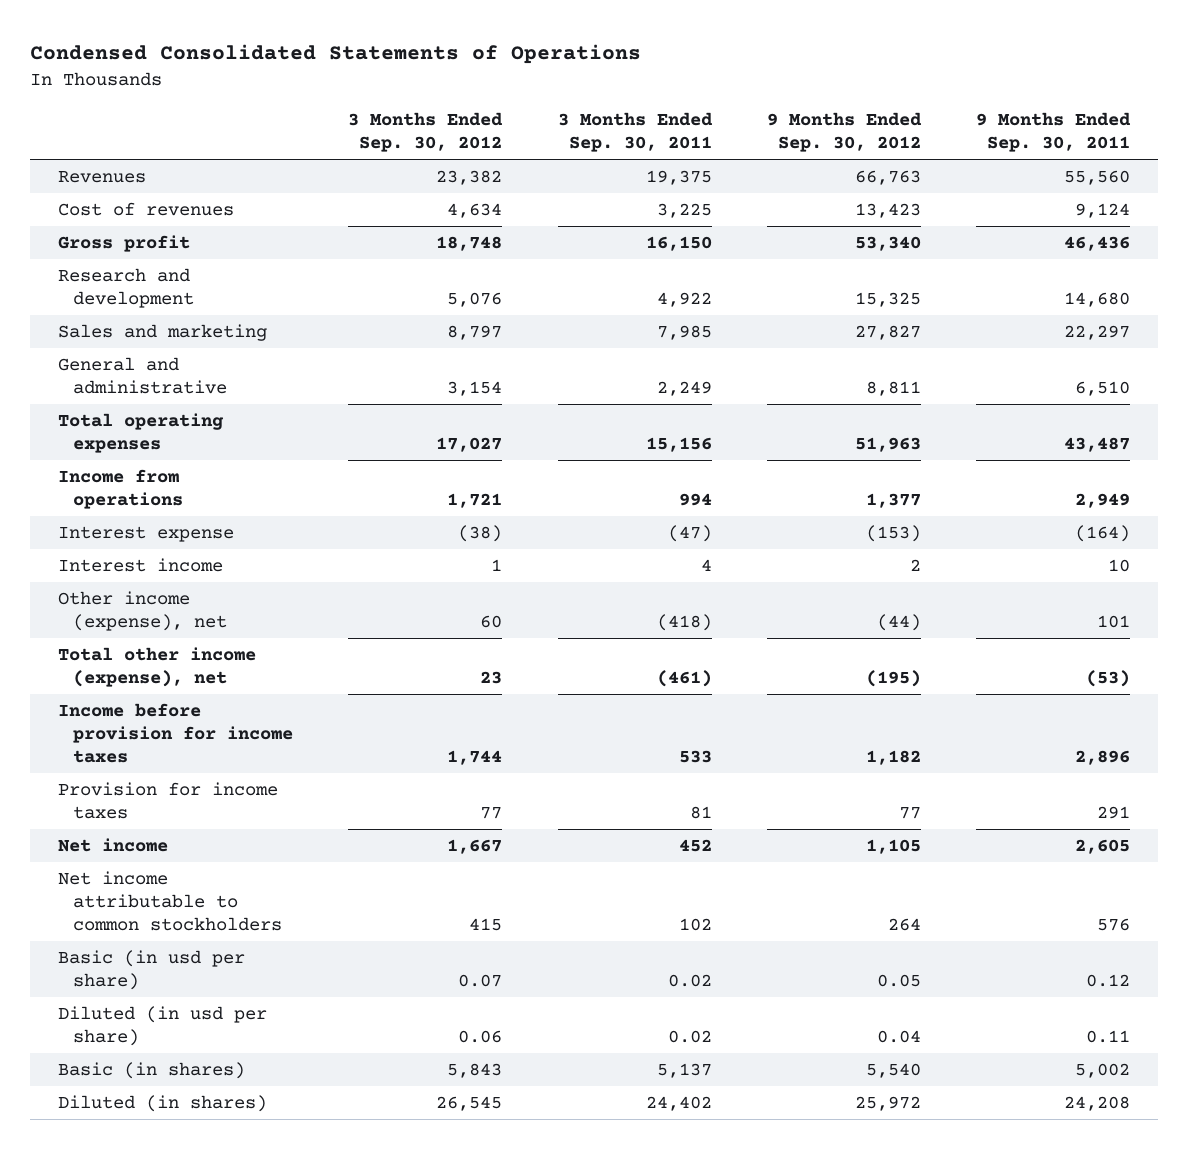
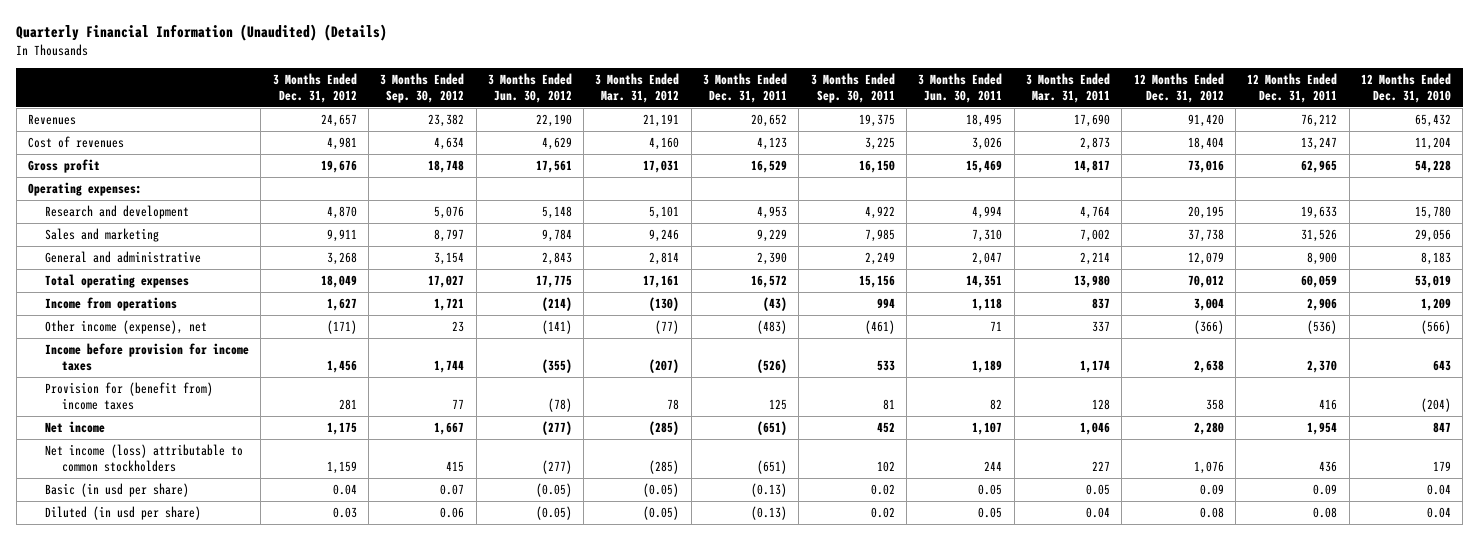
[30,44,642,65] Condensed Consolidated Statements of Operations -> [16,23,388,41] Quarterly Financial Information (Unaudited) (Details)
[767,112,923,153] 9 Months Ended Sep. 30, 2012 -> none
[976,112,1132,153] 9 Months Ended Sep. 30, 2011 -> none
none -> [272,72,357,103] 3 Months Ended Dec. 31, 2012
none -> [487,72,572,103] 3 Months Ended Jun. 30, 2012
none -> [595,72,680,103] 3 Months Ended Mar. 31, 2012
none -> [703,72,788,103] 3 Months Ended Dec. 31, 2011
none -> [918,72,1003,103] 3 Months Ended Jun. 30, 2011
none -> [1025,72,1110,103] 3 Months Ended Mar. 31, 2011
none -> [1133,72,1224,103] 12 Months Ended Dec. 31, 2012
none -> [1247,72,1338,103] 12 Months Ended Dec. 31, 2011
none -> [1360,72,1451,103] 12 Months Ended Dec. 31, 2010
none -> [28,182,143,197] Operating expenses:
[57,525,234,542] Interest expense -> none
[57,557,223,572] Interest income -> none
[57,646,256,687] Total other income (expense), net -> none
[480,614,503,628] 60 -> [452,321,465,333] 23
[656,613,712,631] (418) -> [864,320,895,335] (461)
[57,781,278,819] Provision for income taxes -> [44,382,213,411] Provision for (benefit from) income taxes
[57,870,282,931] Net income attributable to common stockholders -> [44,444,243,473] Net income (loss) attributable to common stockholders
[57,1061,245,1079] Basic (in shares) -> none
[57,1094,267,1112] Diluted (in shares) -> none

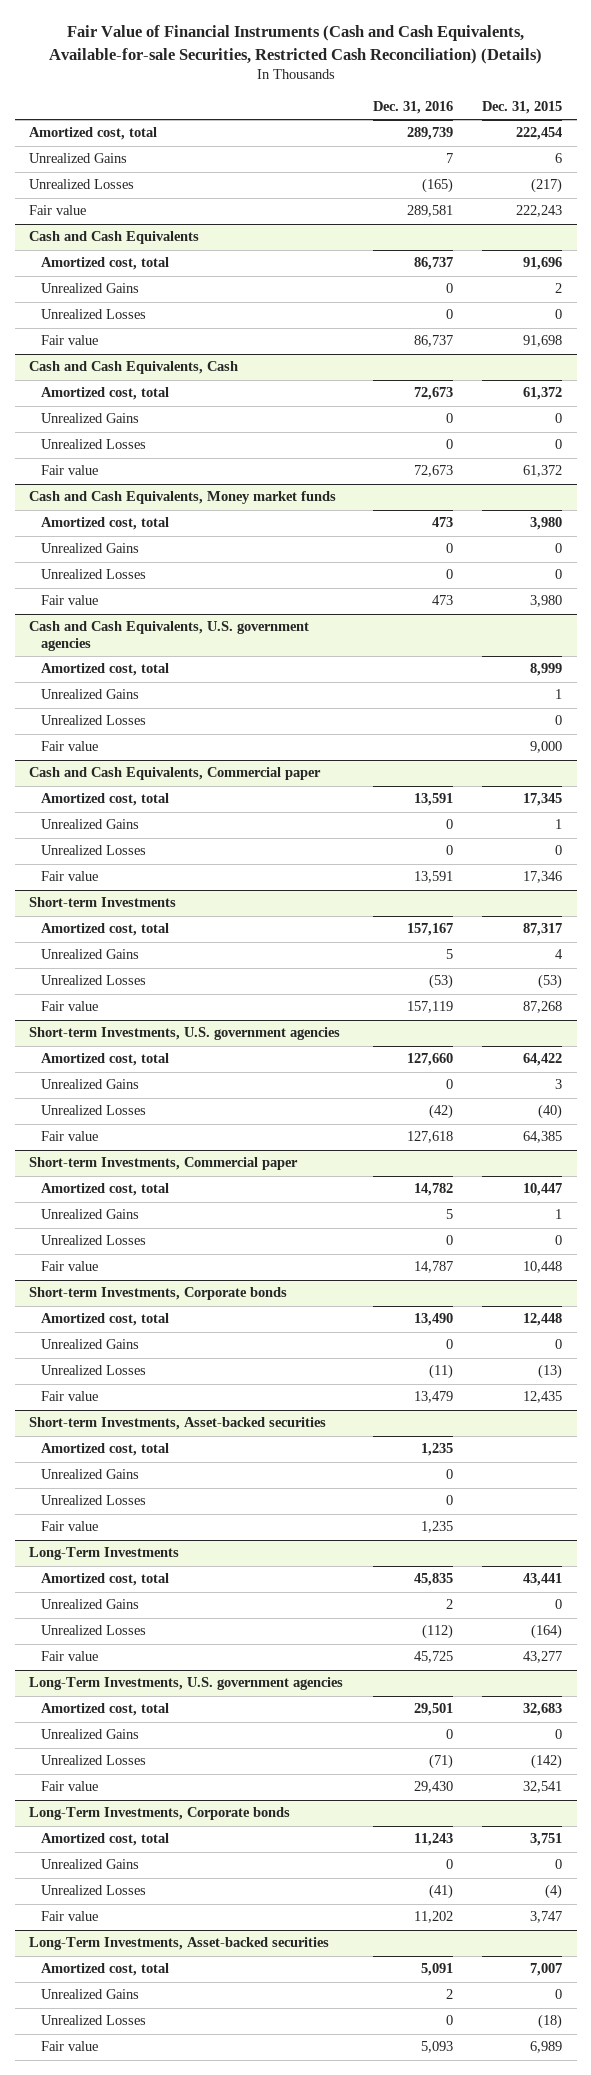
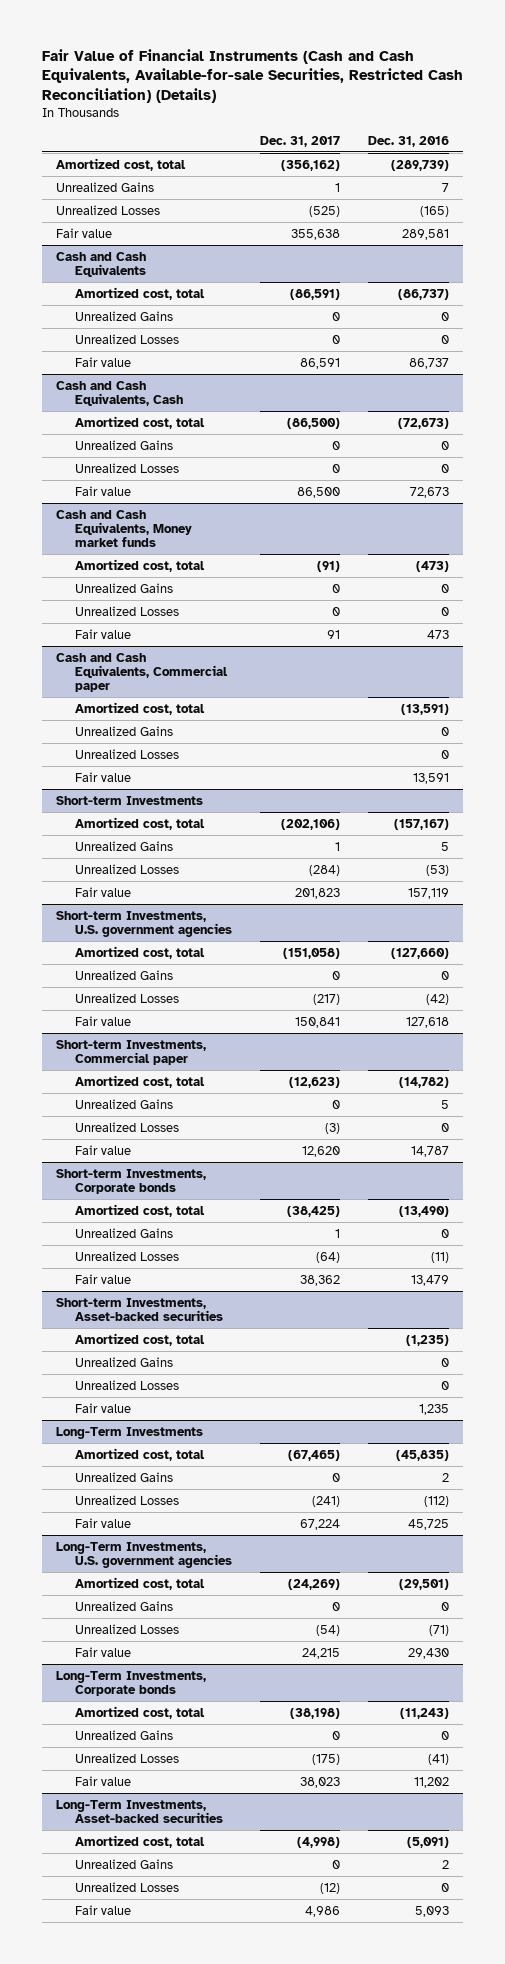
[482,101,563,115] Dec. 31, 2015 -> none
none -> [260,135,341,147] Dec. 31, 2017
[406,127,453,141] 289,739 -> [391,159,450,171] (289,739)
[413,257,453,271] 86,737 -> [398,288,450,300] (86,737)
[413,387,453,401] 72,673 -> [398,417,450,429] (72,673)
[431,517,453,528] 473 -> [416,560,450,572] (473)
[29,621,310,652] Cash and Cash Equivalents, U.S. government agencies -> none
[41,663,170,677] Amortized cost, total -> none
[41,689,140,700] Unrealized Gains -> none
[41,715,147,726] Unrealized Losses -> none
[41,741,99,752] Fair value -> none
[413,793,453,807] 13,591 -> [401,703,450,715] (13,591)
[406,923,453,937] 157,167 -> [394,818,450,830] (157,167)
[406,1053,453,1067] 127,660 -> [391,947,450,959] (127,660)
[413,1183,453,1197] 14,782 -> [399,1076,450,1088] (14,782)
[413,1313,453,1327] 13,490 -> [399,1205,450,1217] (13,490)
[420,1443,453,1457] 1,235 -> [406,1334,450,1346] (1,235)
[413,1573,453,1587] 45,835 -> [396,1449,450,1461] (45,835)
[413,1703,453,1717] 29,501 -> [399,1578,450,1590] (29,501)
[413,1833,453,1847] 11,243 -> [400,1707,450,1719] (11,243)
[420,1963,453,1977] 5,091 -> [407,1836,450,1848] (5,091)

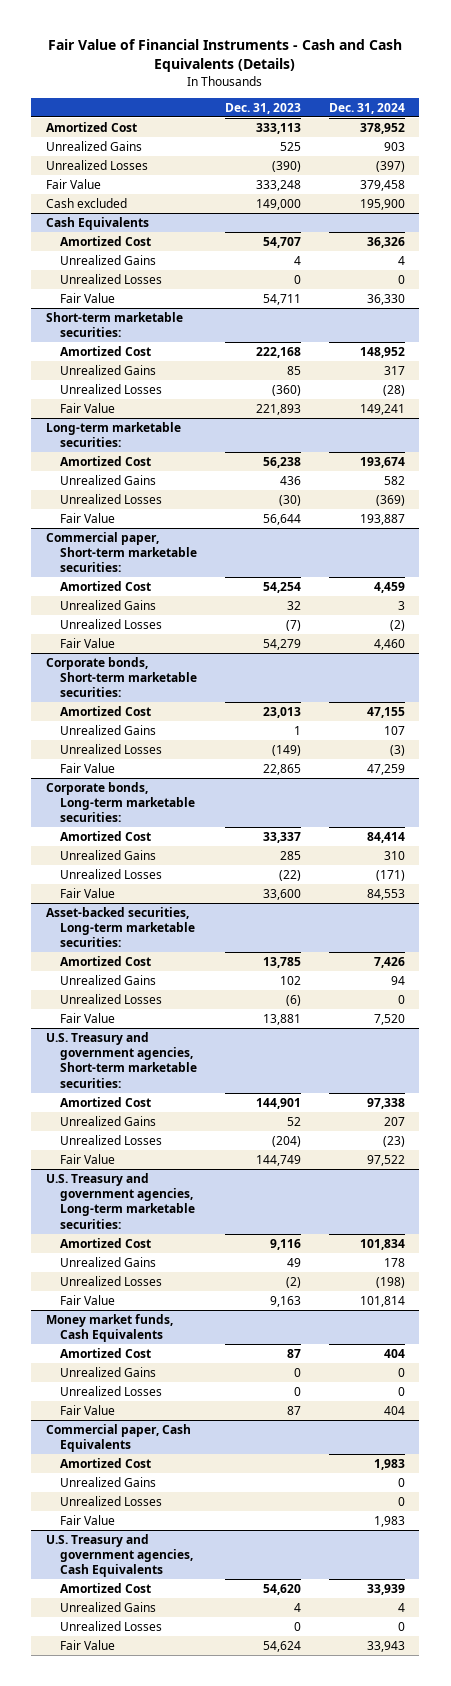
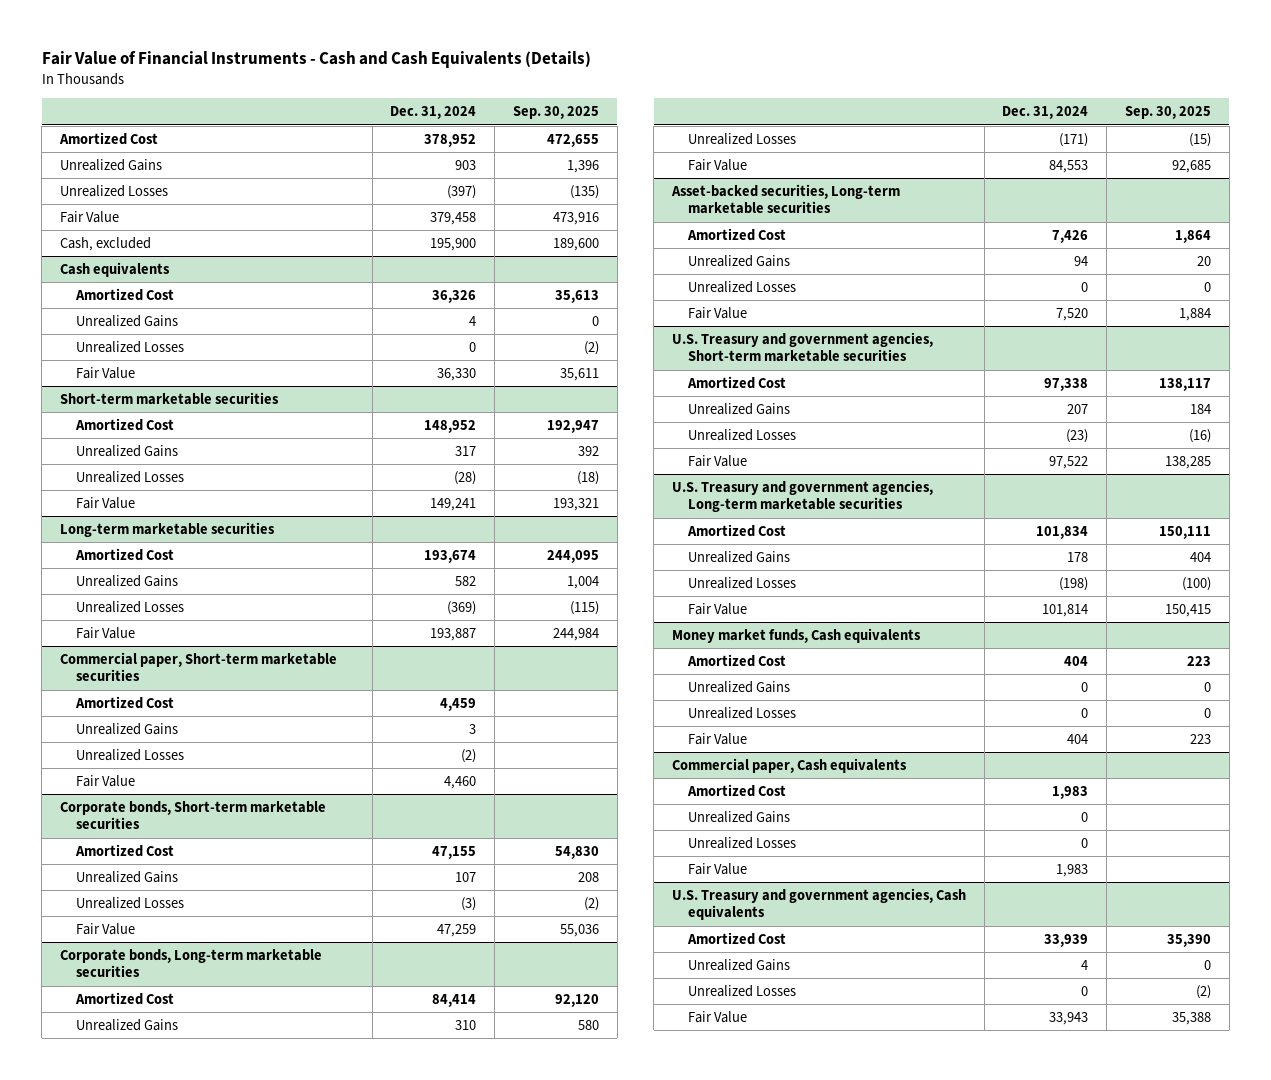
[224,102,301,114] Dec. 31, 2023 -> none
none -> [512,106,599,120] Sep. 30, 2025
[45,197,127,208] Cash excluded -> [59,237,151,252] Cash, excluded
[45,216,149,230] Cash Equivalents -> [59,262,170,278] Cash equivalents
[45,311,183,338] Short-term marketable securities: -> [59,392,279,406] Short-term marketable securities
[45,421,181,448] Long-term marketable securities: -> [59,522,275,538] Long-term marketable securities
[45,531,197,573] Commercial paper, Short-term marketable securities: -> [59,652,337,682] Commercial paper, Short-term marketable securities
[45,656,197,698] Corporate bonds, Short-term marketable securities: -> [59,801,326,830] Corporate bonds, Short-term marketable securities
[45,781,195,823] Corporate bonds, Long-term marketable securities: -> [59,949,322,978] Corporate bonds, Long-term marketable securities
[45,906,195,948] Asset-backed securities, Long-term marketable securities: -> [670,184,900,215] Asset-backed securities, Long-term marketable securities
[45,1031,197,1088] U.S. Treasury and government agencies, Short-term marketable securities: -> [671,332,933,363] U.S. Treasury and government agencies, Short-term marketable securities
[45,1172,195,1229] U.S. Treasury and government agencies, Long-term marketable securities: -> [671,480,933,513] U.S. Treasury and government agencies, Long-term marketable securities
[45,1313,173,1343] Money market funds, Cash Equivalents -> [671,628,921,644] Money market funds, Cash equivalents
[45,1423,191,1453] Commercial paper, Cash Equivalents -> [671,758,907,774] Commercial paper, Cash equivalents
[45,1533,193,1578] U.S. Treasury and government agencies, Cash Equivalents -> [671,888,966,921] U.S. Treasury and government agencies, Cash equivalents

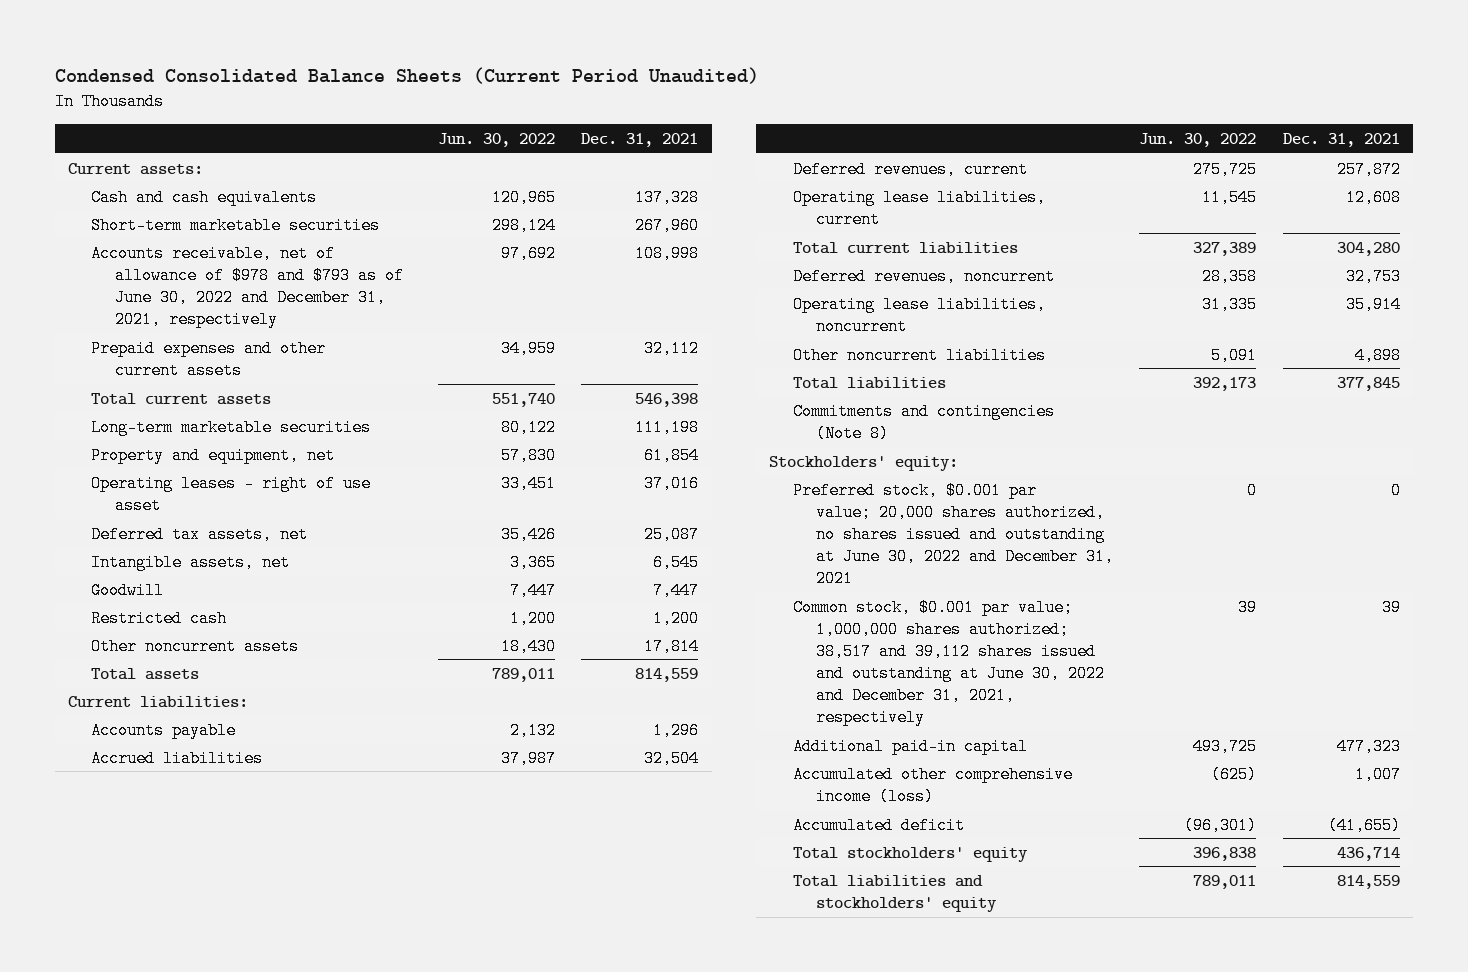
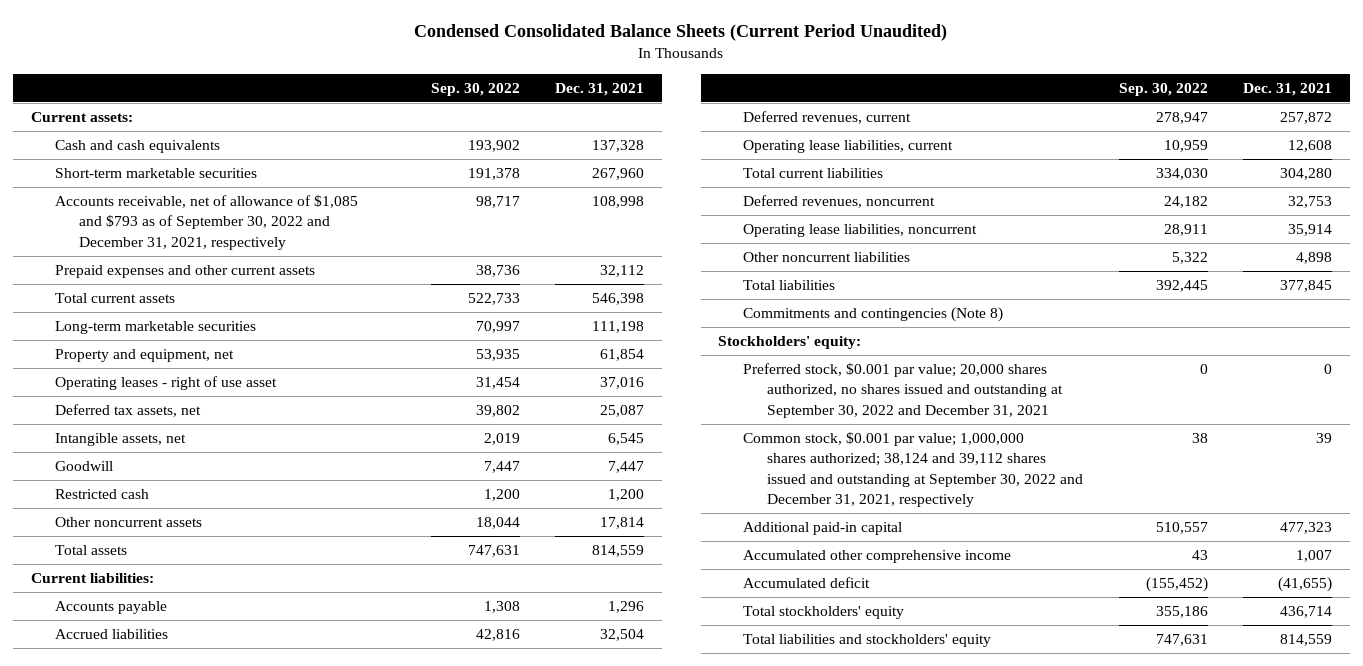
[437,132,555,147] Jun. 30, 2022 -> none
none -> [430,82,520,96] Sep. 30, 2022
[91,244,404,328] Accounts receivable, net of allowance of $978 and $793 as of June 30, 2022 and December 31, 2021, respectively -> [55,195,359,250] Accounts receivable, net of allowance of $1,085 and $793 as of September 30, 2022 and December 31, 2021, respectively
[792,481,1115,587] Preferred stock, $0.001 par value; 20,000 shares authorized, no shares issued and outstanding at June 30, 2022 and December 31, 2021 -> [742,363,1064,418] Preferred stock, $0.001 par value; 20,000 shares authorized, no shares issued and outstanding at September 30, 2022 and December 31, 2021
[792,598,1106,727] Common stock, $0.001 par value; 1,000,000 shares authorized; 38,517 and 39,112 shares issued and outstanding at June 30, 2022 and December 31, 2021, respectively -> [742,432,1084,507] Common stock, $0.001 par value; 1,000,000 shares authorized; 38,124 and 39,112 shares issued and outstanding at September 30, 2022 and December 31, 2021, respectively
[792,765,1073,805] Accumulated other comprehensive income (loss) -> [742,550,1011,564] Accumulated other comprehensive income

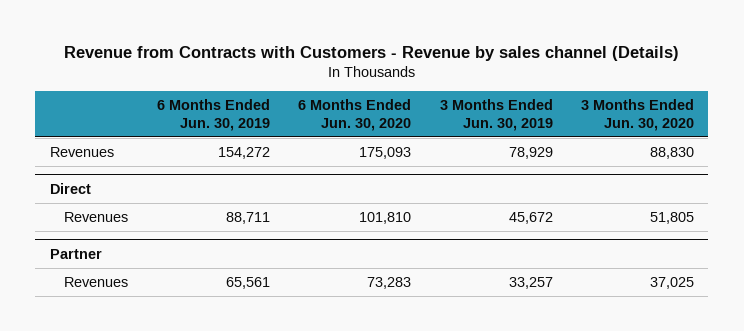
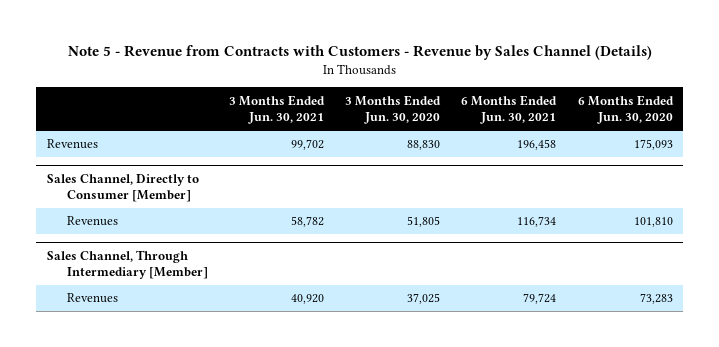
[63,45,679,61] Revenue from Contracts with Customers - Revenue by sales channel (Details) -> [67,45,652,61] Note 5 - Revenue from Contracts with Customers - Revenue by Sales Channel (Details)
[156,99,270,131] 6 Months Ended Jun. 30, 2019 -> none
[439,99,553,131] 3 Months Ended Jun. 30, 2019 -> none
none -> [229,94,326,125] 3 Months Ended Jun. 30, 2021
none -> [461,94,558,125] 6 Months Ended Jun. 30, 2021
[49,182,91,194] Direct -> [46,173,199,203] Sales Channel, Directly to Consumer [Member]
[49,248,102,259] Partner -> [46,249,209,280] Sales Channel, Through Intermediary [Member]

